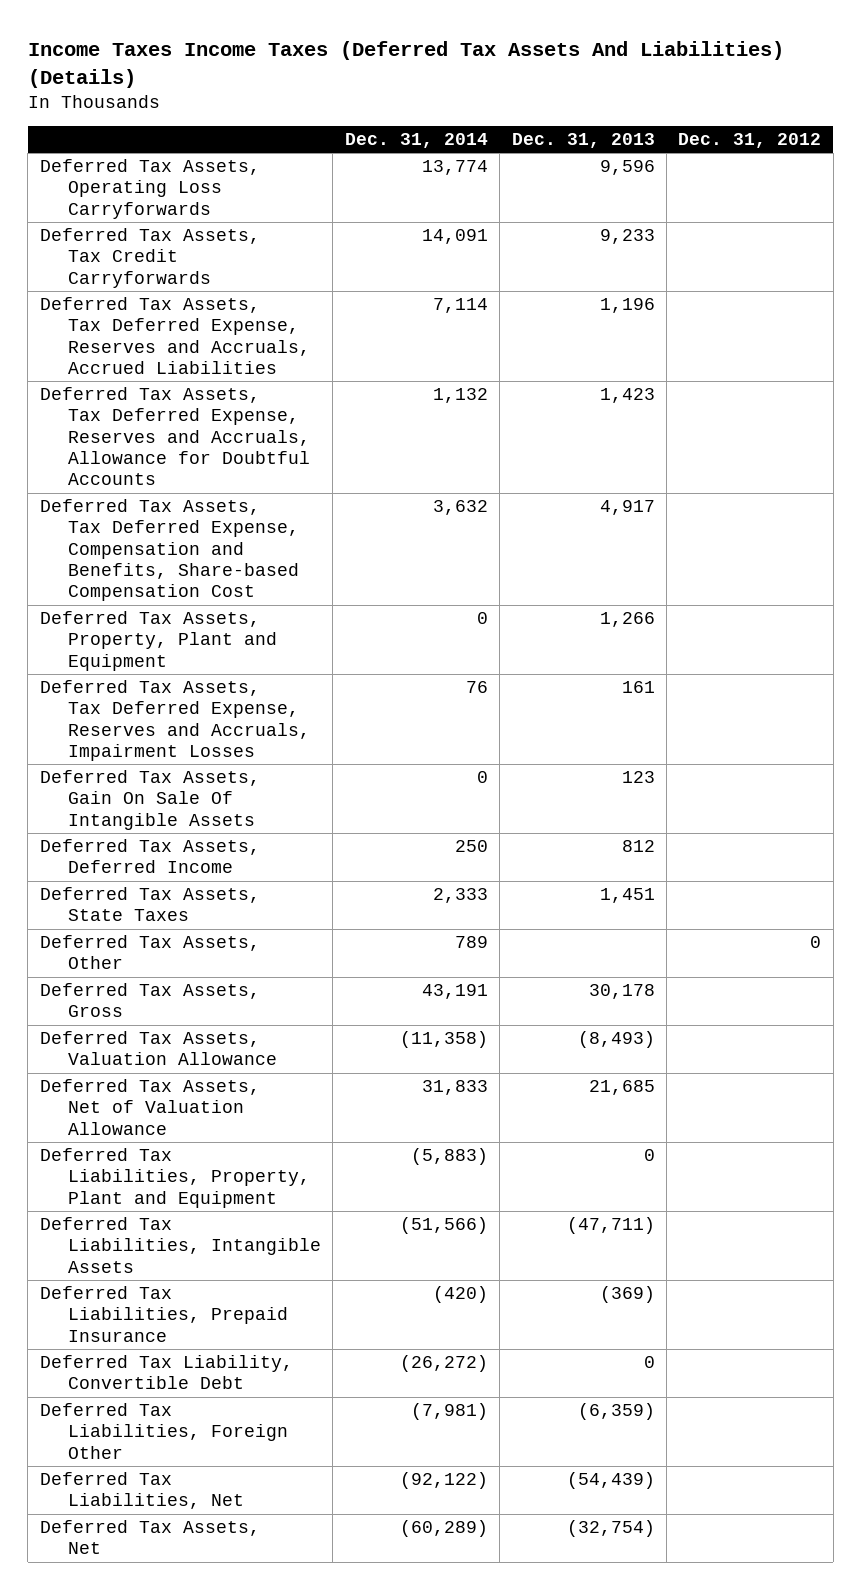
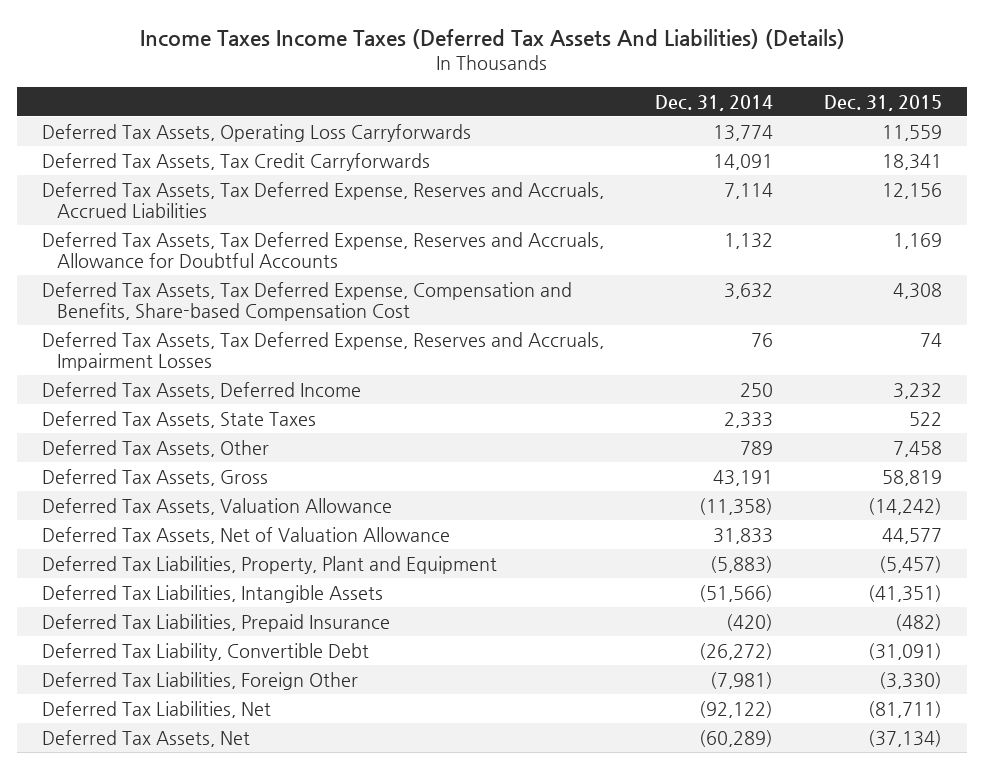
[511,132,655,148] Dec. 31, 2013 -> none
[678,132,822,148] Dec. 31, 2012 -> none
none -> [823,94,942,111] Dec. 31, 2015
[39,611,277,671] Deferred Tax Assets, Property, Plant and Equipment -> none
[39,770,260,830] Deferred Tax Assets, Gain On Sale Of Intangible Assets -> none

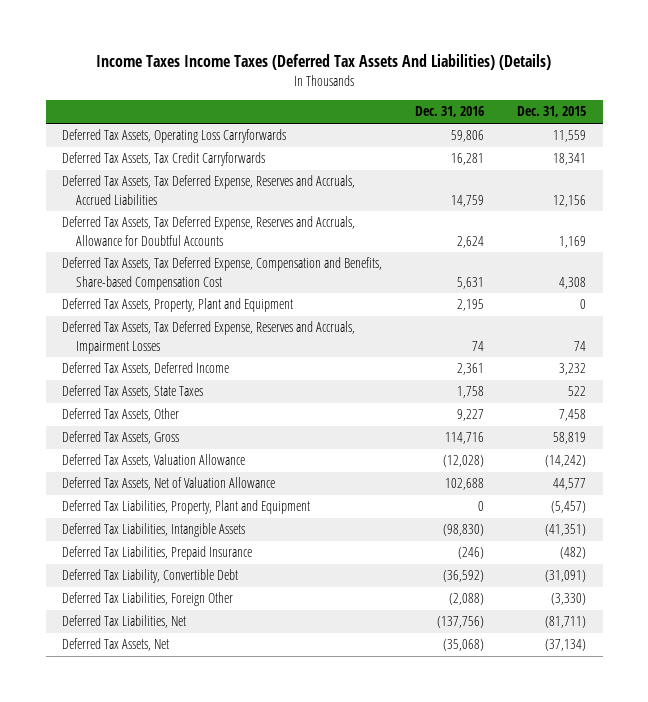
[655,94,774,111] Dec. 31, 2014 -> none
none -> [415,106,485,118] Dec. 31, 2016
none -> [62,298,294,313] Deferred Tax Assets, Property, Plant and Equipment

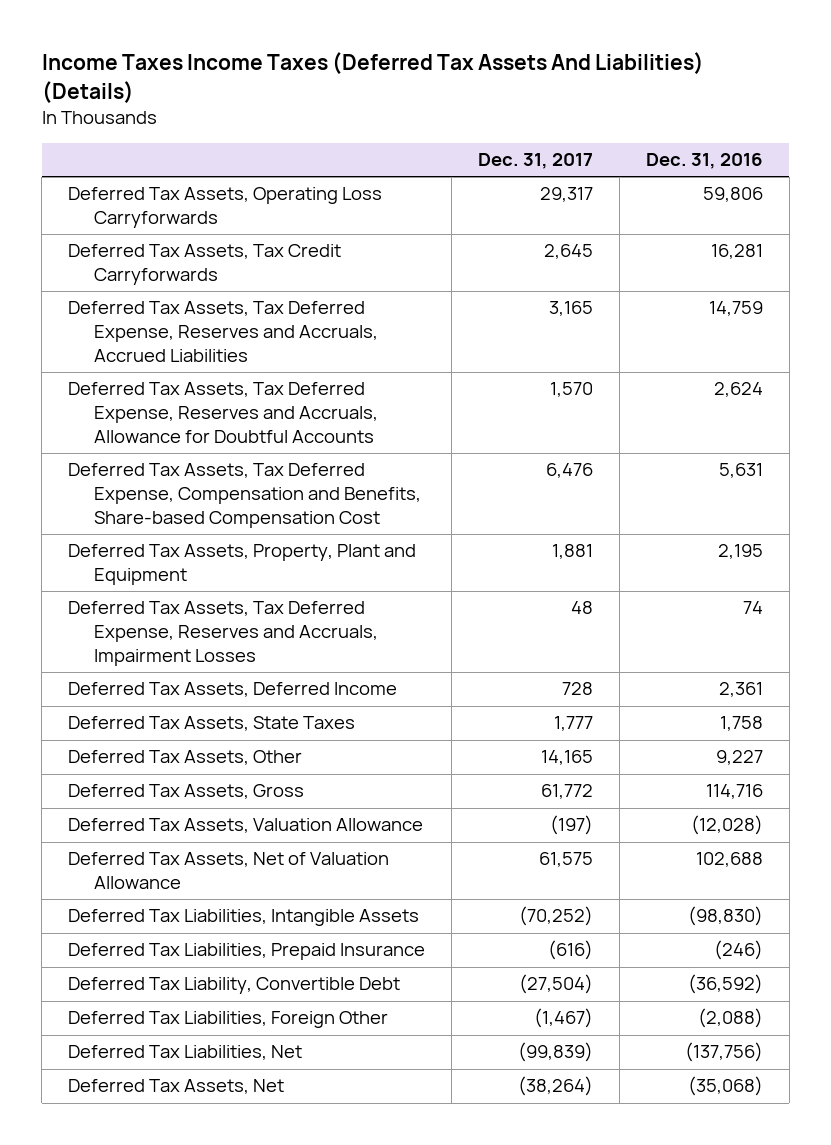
[517,106,587,118] Dec. 31, 2015 -> none
none -> [477,153,593,170] Dec. 31, 2017
[62,500,311,515] Deferred Tax Liabilities, Property, Plant and Equipment -> none

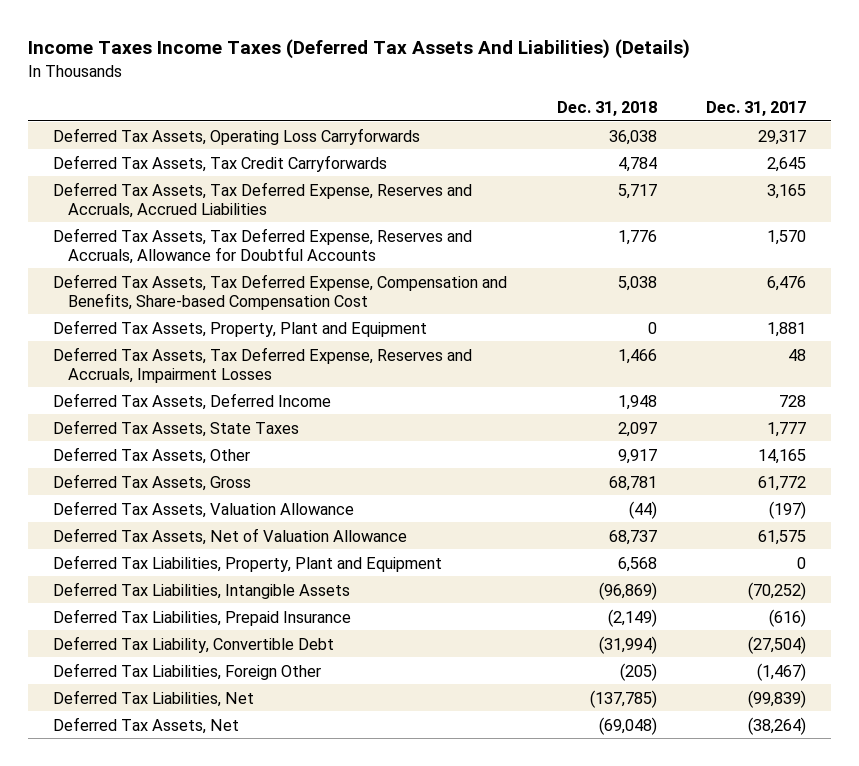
[645,153,763,170] Dec. 31, 2016 -> none
none -> [556,100,657,116] Dec. 31, 2018
none -> [53,554,443,572] Deferred Tax Liabilities, Property, Plant and Equipment

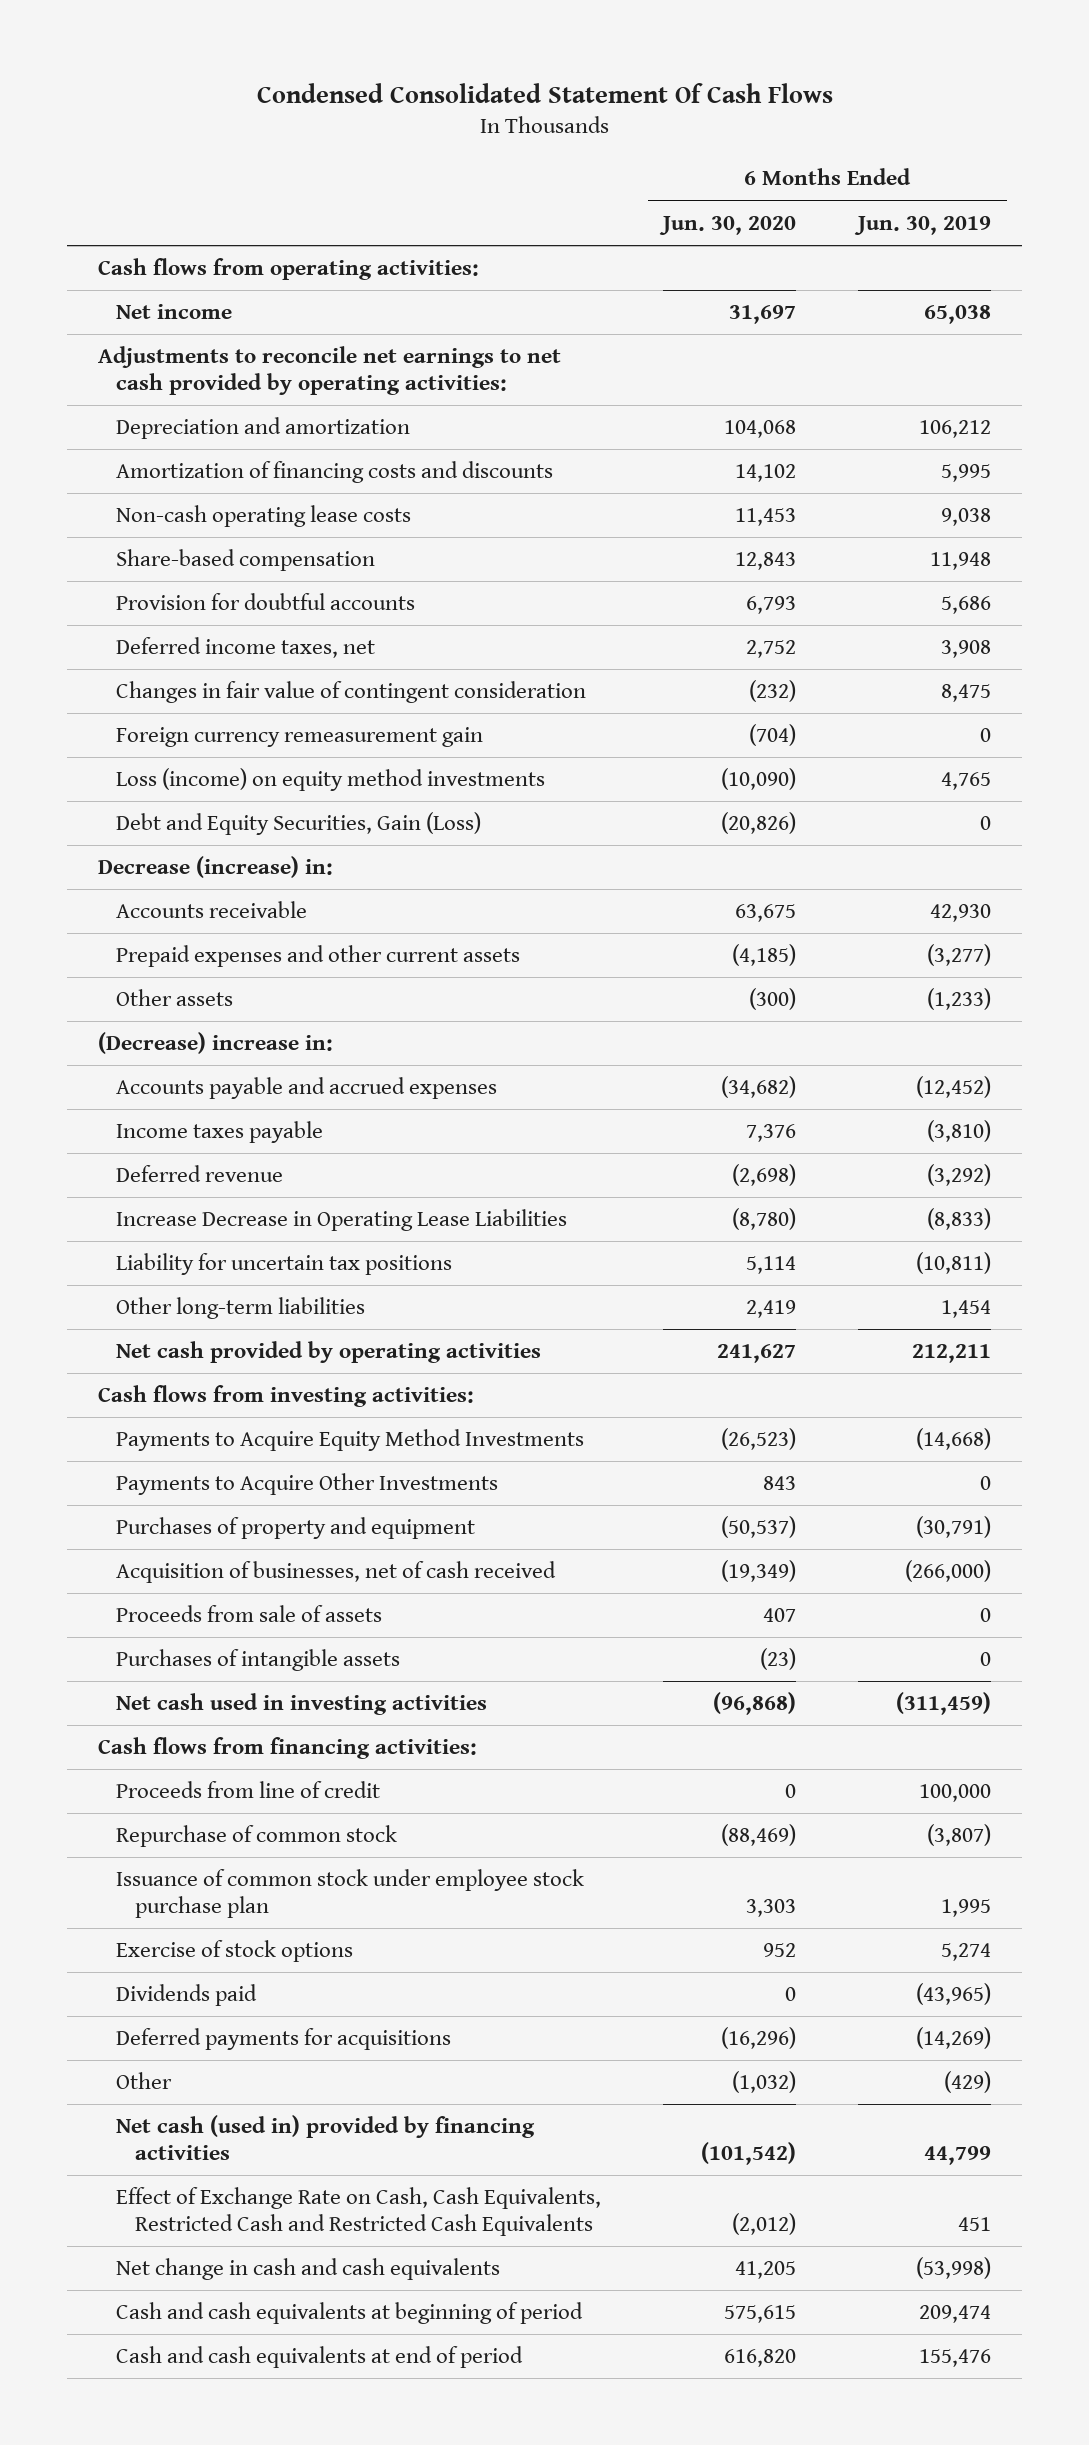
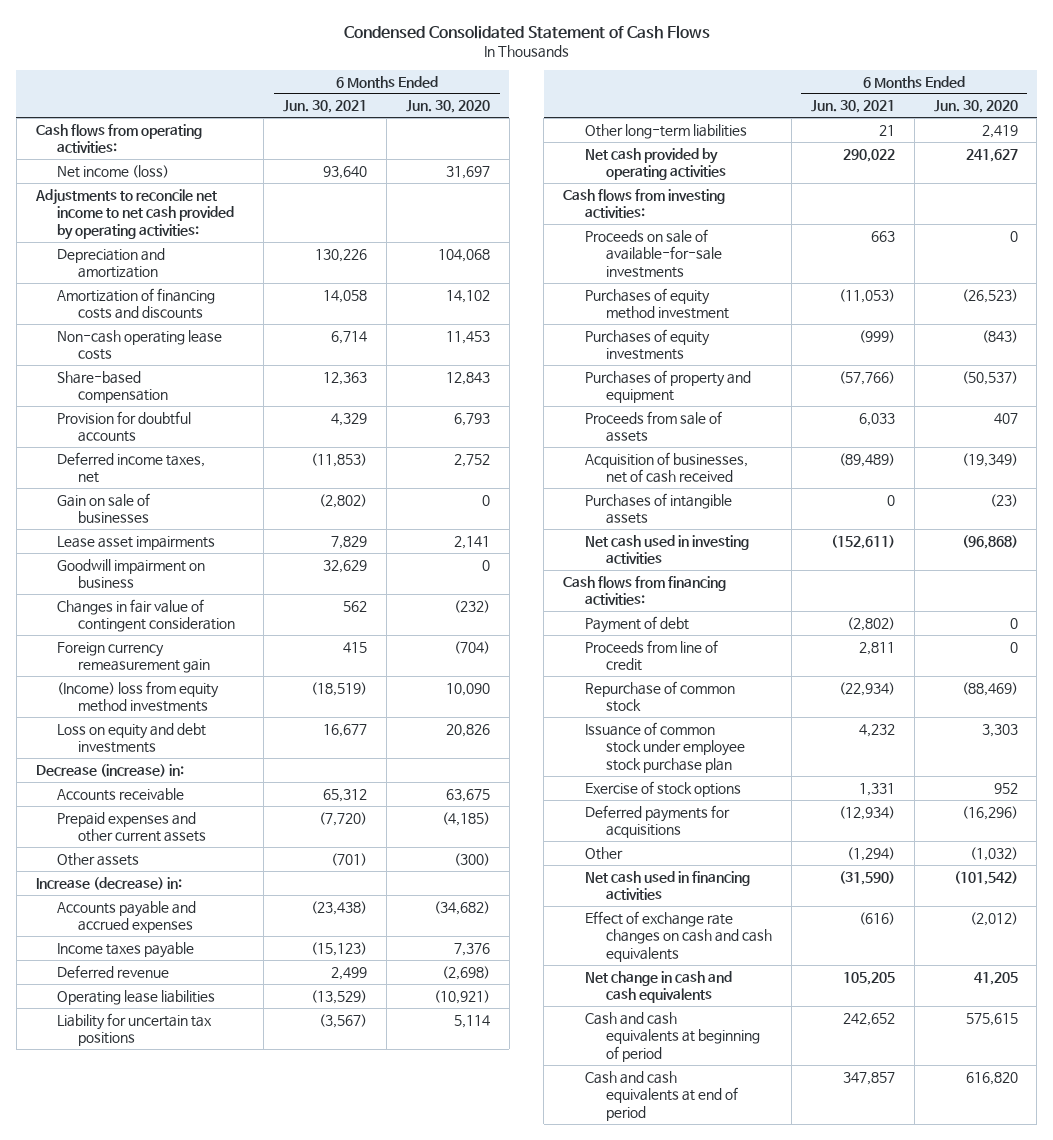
[256,82,833,103] Condensed Consolidated Statement Of Cash Flows -> [343,24,710,39] Condensed Consolidated Statement of Cash Flows
[854,215,992,235] Jun. 30, 2019 -> none
none -> [283,100,368,114] Jun. 30, 2021
[116,304,233,320] Net income -> [57,164,170,178] Net income (loss)
[98,346,562,396] Adjustments to reconcile net earnings to net cash provided by operating activities: -> [34,188,235,241] Adjustments to reconcile net income to net cash provided by operating activities:
none -> [57,492,151,524] Gain on sale of businesses
none -> [57,535,216,550] Lease asset impairments
none -> [57,558,206,589] Goodwill impairment on business
[116,768,546,792] Loss (income) on equity method investments -> [57,680,220,713] (Income) loss from equity method investments
[721,768,797,791] (10,090) -> [445,682,490,696] 10,090
[116,812,482,836] Debt and Equity Securities, Gain (Loss) -> [57,722,207,754] Loss on equity and debt investments
[721,812,797,835] (20,826) -> [445,723,490,737] 20,826
[98,1032,334,1055] (Decrease) increase in: -> [35,876,182,890] Increase (decrease) in:
[116,1209,568,1232] Increase Decrease in Operating Lease Liabilities -> [57,989,216,1005] Operating lease liabilities
[732,1208,797,1231] (8,780) -> [433,989,490,1004] (10,921)
[116,1473,499,1496] Payments to Acquire Other Investments -> none
none -> [584,228,722,279] Proceeds on sale of available-for-sale investments
[116,1429,585,1452] Payments to Acquire Equity Method Investments -> [584,287,729,320] Purchases of equity method investment
none -> [584,328,710,361] Purchases of equity investments
[116,1561,557,1584] Acquisition of businesses, net of cash received -> [584,451,748,484] Acquisition of businesses, net of cash received
none -> [584,615,689,633] Payment of debt
[116,1984,258,2007] Dividends paid -> none
[116,2115,536,2161] Net cash (used in) provided by financing activities -> [584,870,750,901] Net cash used in financing activities
[116,2187,602,2237] Effect of Exchange Rate on Cash, Cash Equivalents, Restricted Cash and Restricted Cash Equivalents -> [584,910,772,963] Effect of exchange rate changes on cash and cash equivalents

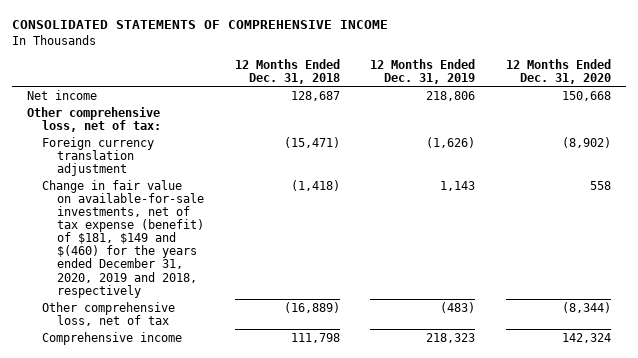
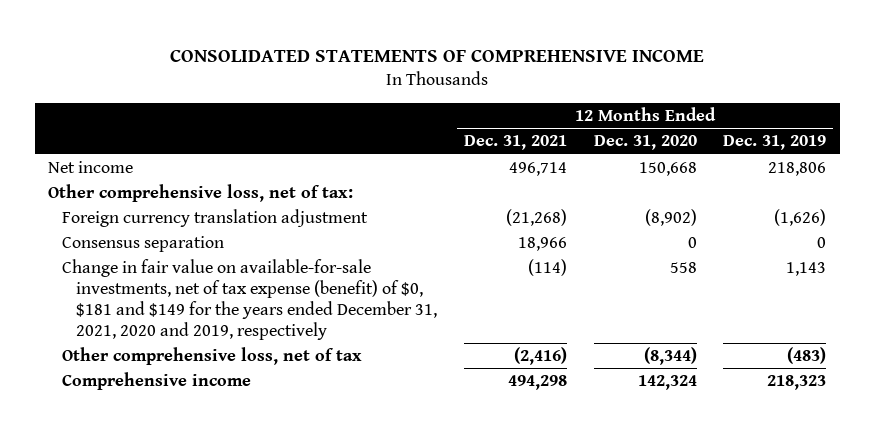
[234,58,340,84] 12 Months Ended Dec. 31, 2018 -> none
none -> [463,135,567,151] Dec. 31, 2021
none -> [62,236,225,253] Consensus separation
[42,179,204,298] Change in fair value on available-for-sale investments, net of tax expense (benefit) of $181, $149 and $(460) for the years ended December 31, 2020, 2019 and 2018, respectively -> [62,259,438,340] Change in fair value on available-for-sale investments, net of tax expense (benefit) of $0, $181 and $149 for the years ended December 31, 2021, 2020 and 2019, respectively

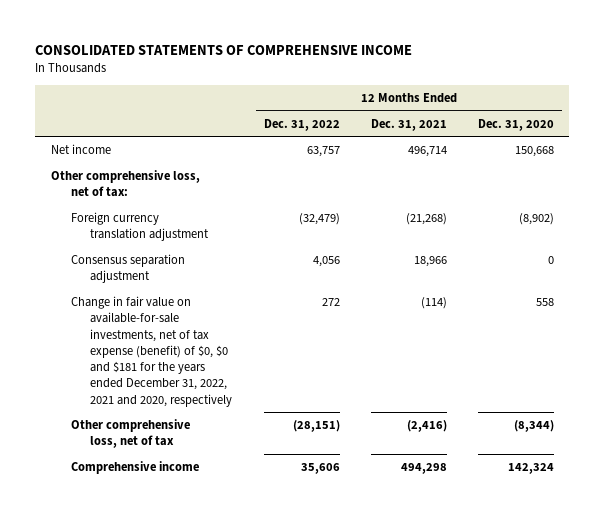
[723,135,827,151] Dec. 31, 2019 -> none
none -> [263,118,340,131] Dec. 31, 2022
[62,236,225,253] Consensus separation -> [70,254,185,284] Consensus separation adjustment
[62,259,438,340] Change in fair value on available-for-sale investments, net of tax expense (benefit) of $0, $181 and $149 for the years ended December 31, 2021, 2020 and 2019, respectively -> [70,296,233,407] Change in fair value on available-for-sale investments, net of tax expense (benefit) of $0, $0 and $181 for the years ended December 31, 2022, 2021 and 2020, respectively

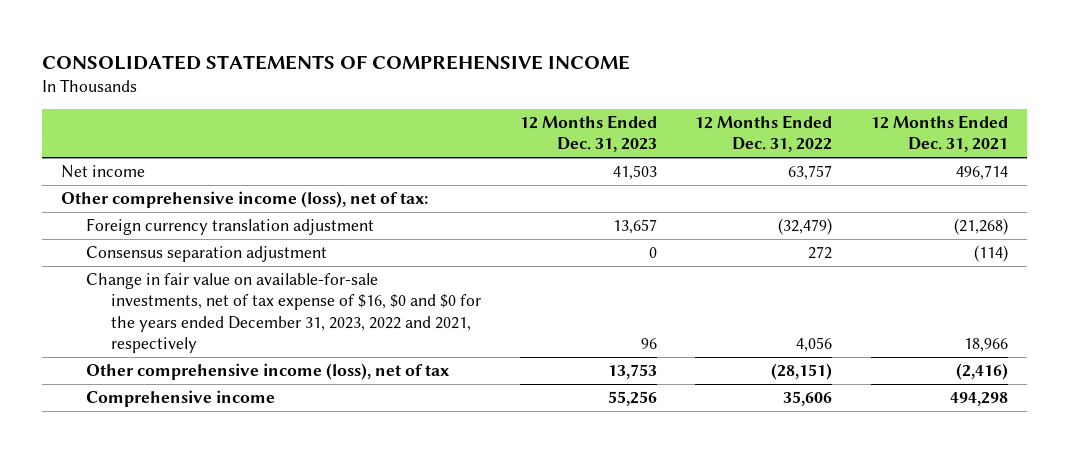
[477,118,554,131] Dec. 31, 2020 -> none
none -> [519,115,657,153] 12 Months Ended Dec. 31, 2023
[50,170,200,198] Other comprehensive loss, net of tax: -> [61,190,429,208] Other comprehensive income (loss), net of tax:
[312,256,340,268] 4,056 -> [808,245,833,259] 272
[413,256,447,268] 18,966 -> [973,244,1008,262] (114)
[70,296,233,407] Change in fair value on available-for-sale investments, net of tax expense (benefit) of $0, $0 and $181 for the years ended December 31, 2022, 2021 and 2020, respectively -> [86,272,481,353] Change in fair value on available-for-sale investments, net of tax expense of $16, $0 and $0 for the years ended December 31, 2023, 2022 and 2021, respectively
[321,298,340,307] 272 -> [796,336,833,352] 4,056
[420,297,447,310] (114) -> [963,337,1008,352] 18,966
[70,419,190,449] Other comprehensive loss, net of tax -> [86,362,450,380] Other comprehensive income (loss), net of tax

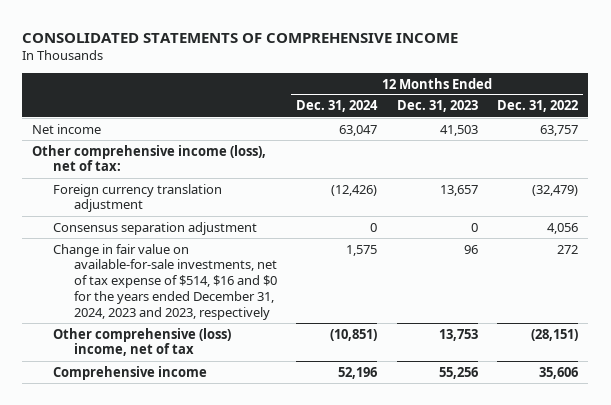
[870,115,1008,153] 12 Months Ended Dec. 31, 2021 -> none
none -> [296,100,379,113] Dec. 31, 2024
[808,245,833,259] 272 -> [547,222,579,234] 4,056
[86,272,481,353] Change in fair value on available-for-sale investments, net of tax expense of $16, $0 and $0 for the years ended December 31, 2023, 2022 and 2021, respectively -> [52,243,277,321] Change in fair value on available-for-sale investments, net of tax expense of $514, $16 and $0 for the years ended December 31, 2024, 2023 and 2023, respectively
[796,336,833,352] 4,056 -> [557,244,579,254] 272
[86,362,450,380] Other comprehensive income (loss), net of tax -> [52,327,231,357] Other comprehensive (loss) income, net of tax

